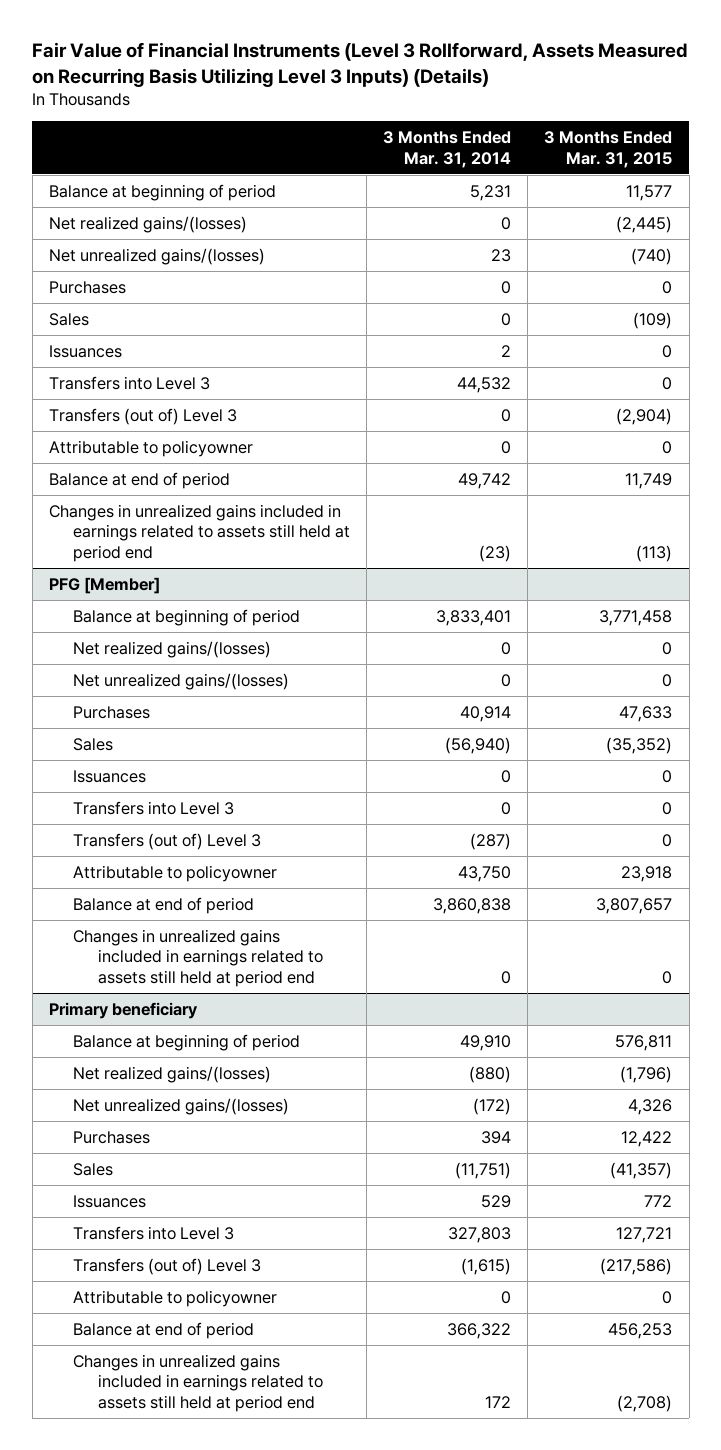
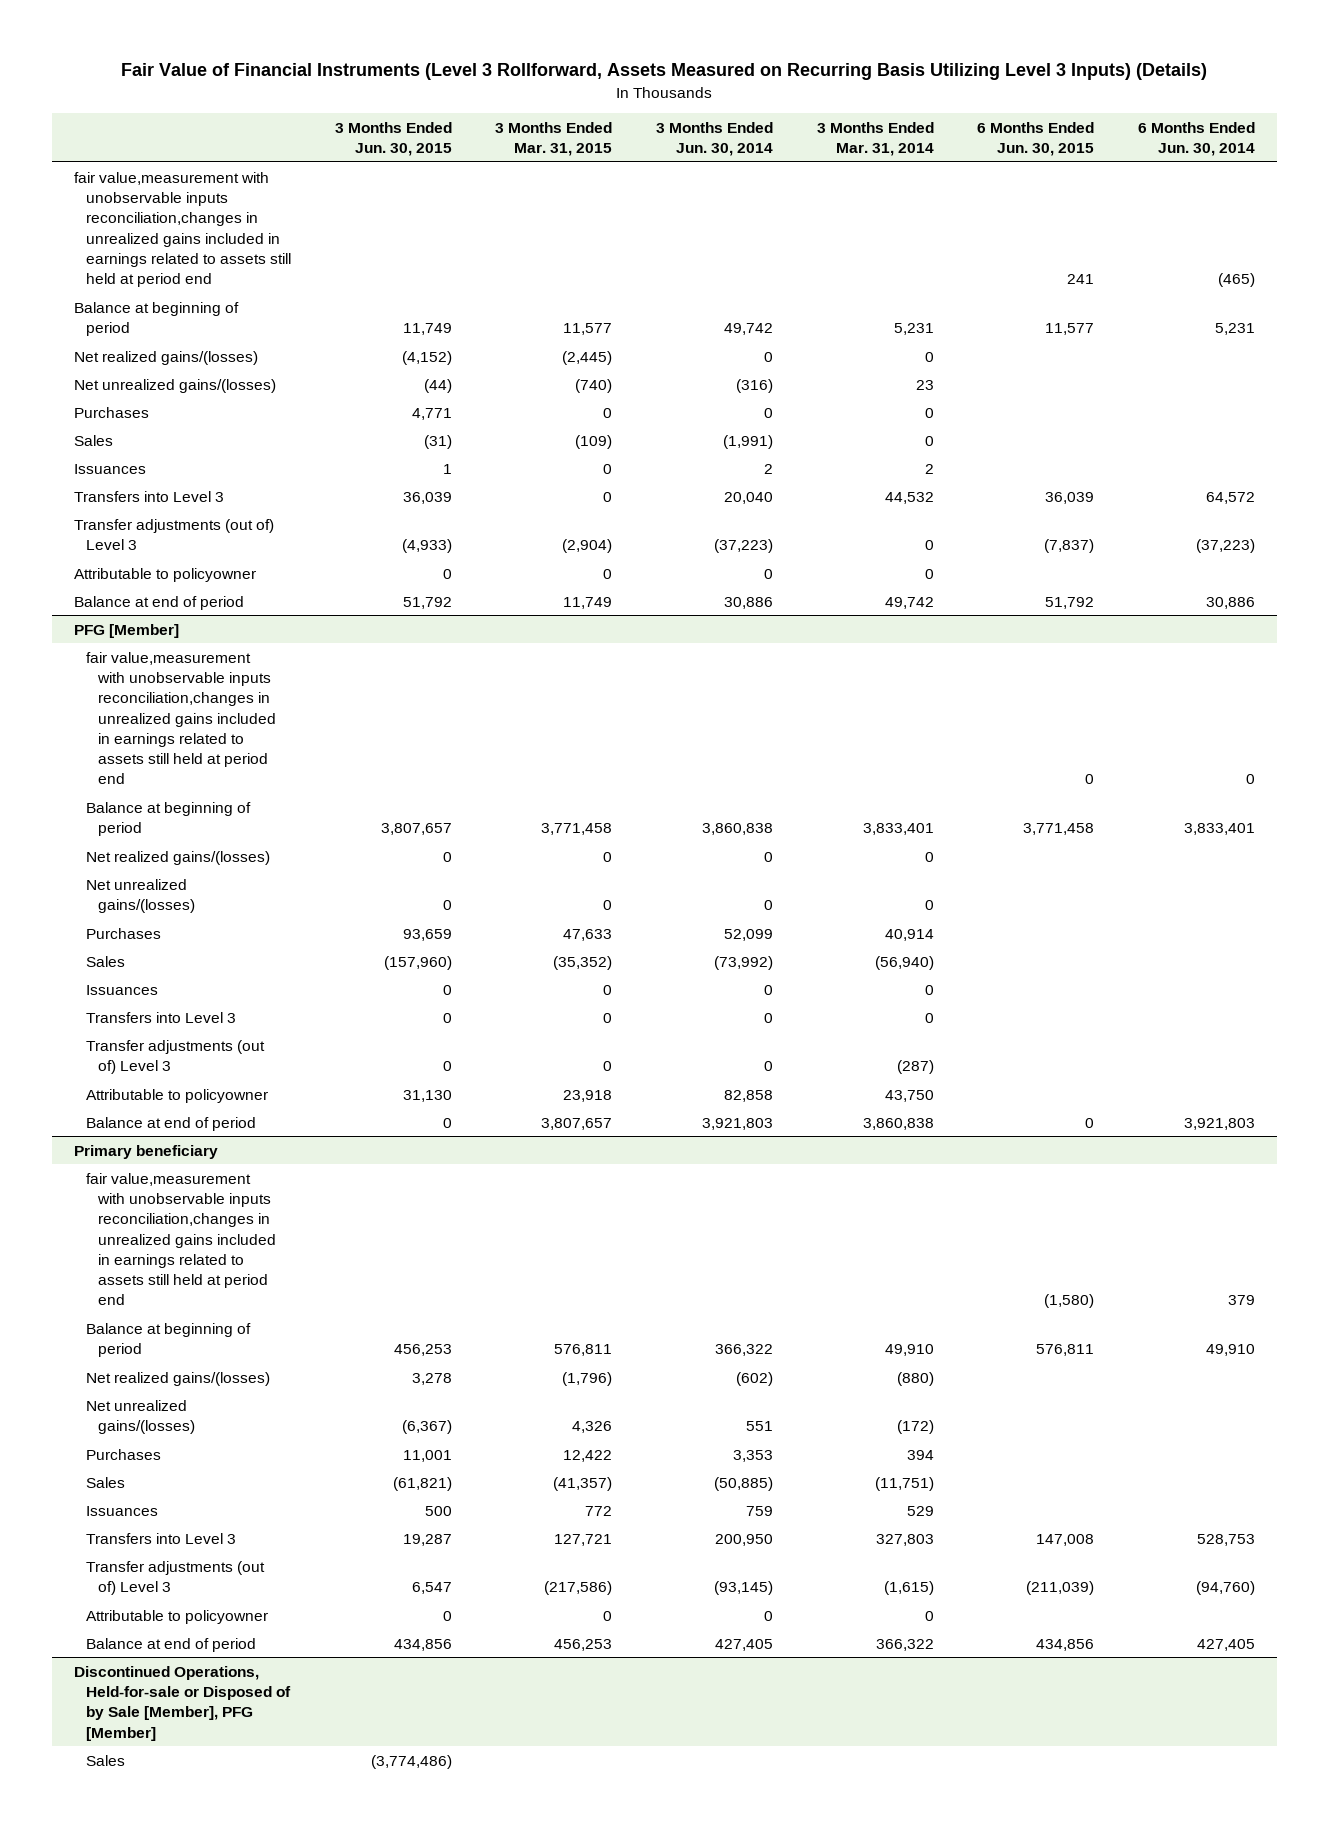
none -> [334,121,452,157] 3 Months Ended Jun. 30, 2015
none -> [656,121,774,157] 3 Months Ended Jun. 30, 2014
none -> [977,121,1095,157] 6 Months Ended Jun. 30, 2015
none -> [1137,121,1255,157] 6 Months Ended Jun. 30, 2014
none -> [73,171,292,288] fair value,measurement with unobservable inputs reconciliation,changes in unrealized gains included in earnings related to assets still held at period end
[48,407,237,425] Transfers (out of) Level 3 -> [73,518,274,550] Transfer adjustments (out of) Level 3
[48,503,351,562] Changes in unrealized gains included in earnings related to assets still held at period end -> none
none -> [86,651,277,785] fair value,measurement with unobservable inputs reconciliation,changes in unrealized gains included in earnings related to assets still held at period end
[73,832,262,850] Transfers (out of) Level 3 -> [86,1039,266,1074] Transfer adjustments (out of) Level 3
[73,928,323,987] Changes in unrealized gains included in earnings related to assets still held at period end -> none
none -> [86,1172,277,1306] fair value,measurement with unobservable inputs reconciliation,changes in unrealized gains included in earnings related to assets still held at period end
[73,1257,262,1275] Transfers (out of) Level 3 -> [86,1560,266,1595] Transfer adjustments (out of) Level 3
[73,1353,323,1412] Changes in unrealized gains included in earnings related to assets still held at period end -> none
none -> [73,1665,292,1741] Discontinued Operations, Held-for-sale or Disposed of by Sale [Member], PFG [Member]
none -> [86,1754,126,1766] Sales

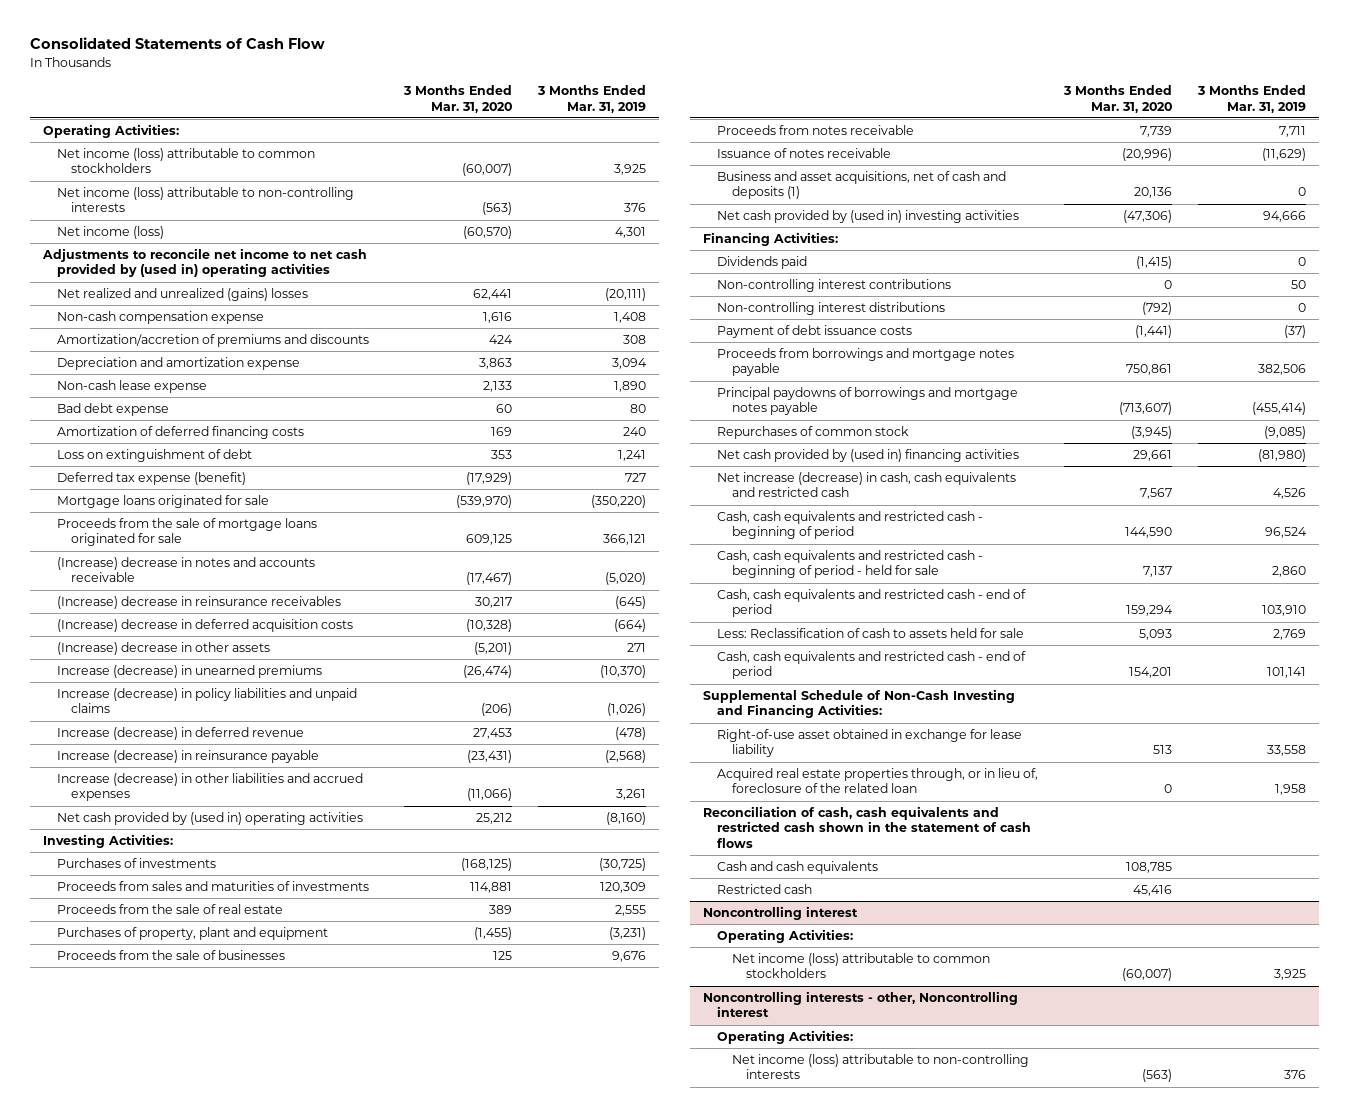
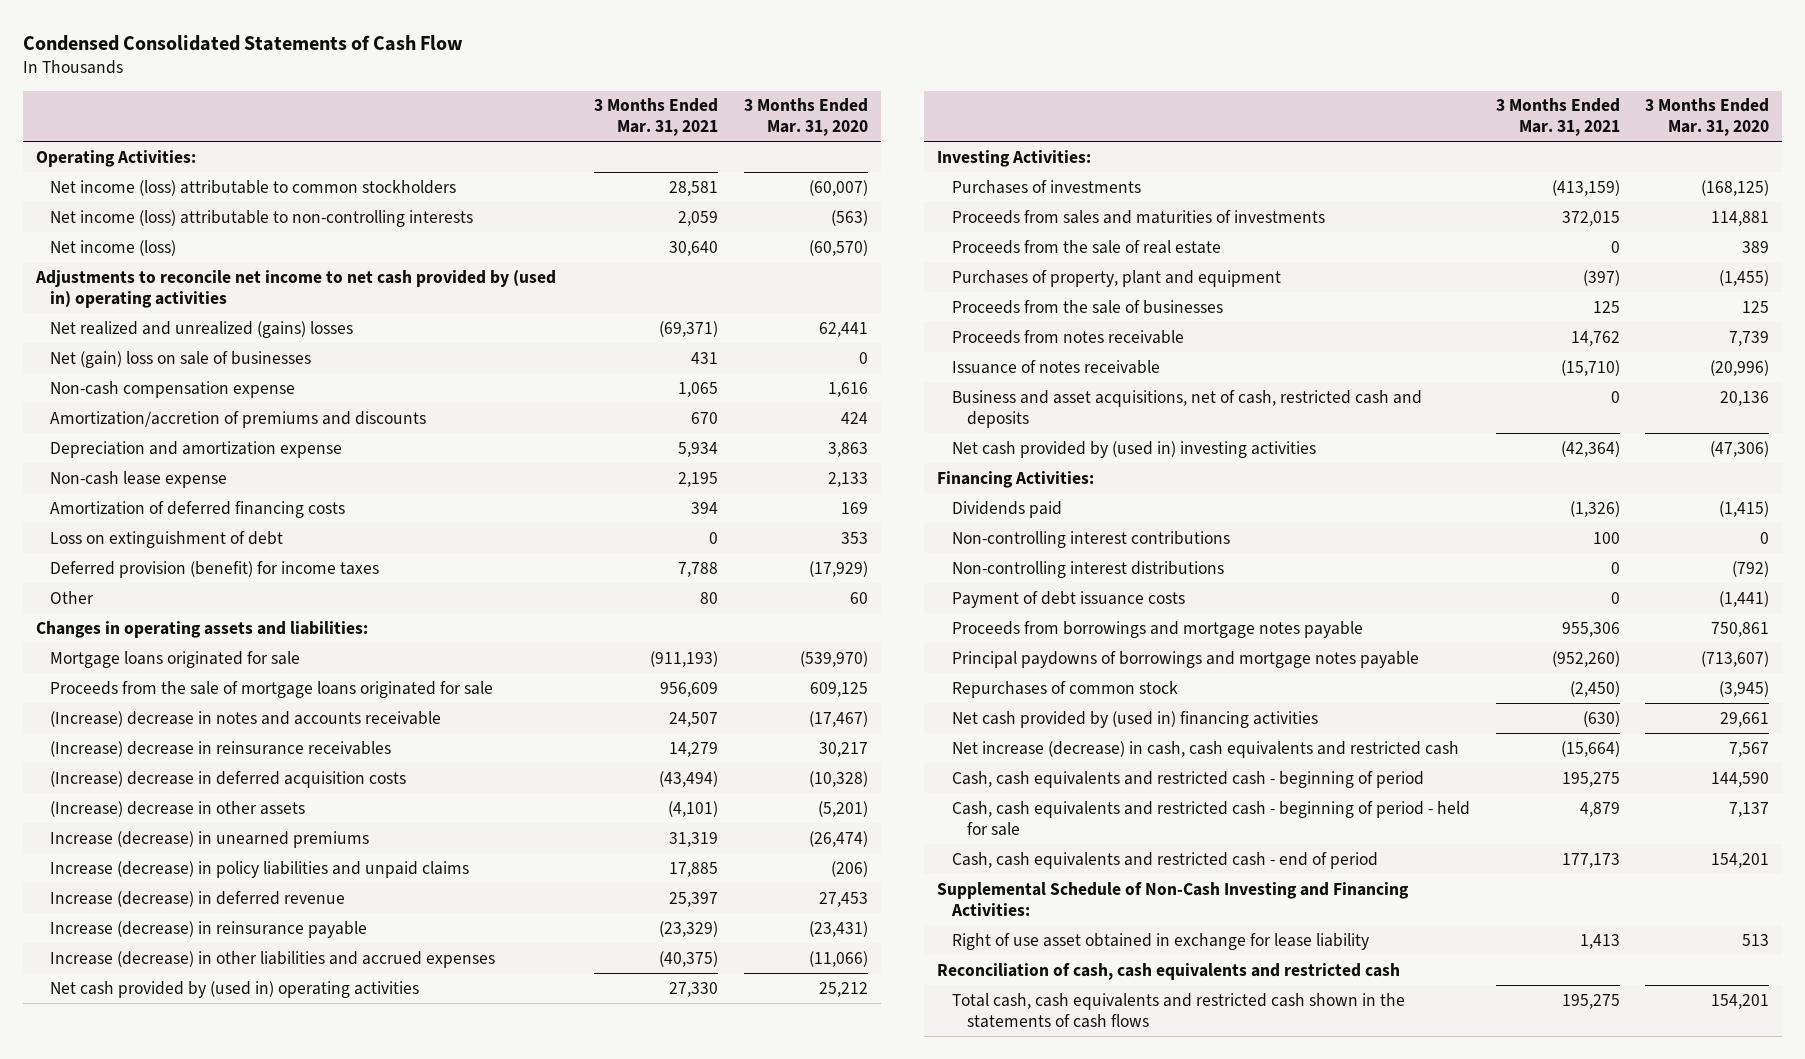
[29,37,325,50] Consolidated Statements of Cash Flow -> [22,34,463,51] Condensed Consolidated Statements of Cash Flow
[536,85,646,113] 3 Months Ended Mar. 31, 2019 -> none
none -> [594,98,719,137] 3 Months Ended Mar. 31, 2021
none -> [50,350,312,368] Net (gain) loss on sale of businesses
[56,403,169,417] Bad debt expense -> none
[56,472,246,486] Deferred tax expense (benefit) -> [50,560,380,578] Deferred provision (benefit) for income taxes
none -> [50,590,95,604] Other
none -> [35,620,368,638] Changes in operating assets and liabilities:
[717,171,1007,200] Business and asset acquisitions, net of cash and deposits (1) -> [951,389,1422,428] Business and asset acquisitions, net of cash, restricted cash and deposits
[717,589,1027,618] Cash, cash equivalents and restricted cash - end of period -> none
[717,628,1025,639] Less: Reclassification of cash to assets held for sale -> none
[717,768,1039,794] Acquired real estate properties through, or in lieu of, foreclosure of the related loan -> none
[717,861,879,875] Cash and cash equivalents -> none
[717,884,813,895] Restricted cash -> none
[703,906,859,921] Noncontrolling interest -> none
[717,929,854,944] Operating Activities: -> none
[731,953,990,979] Net income (loss) attributable to common stockholders -> none
[703,991,1019,1018] Noncontrolling interests - other, Noncontrolling interest -> none
[717,1030,854,1045] Operating Activities: -> none
[731,1054,1029,1080] Net income (loss) attributable to non-controlling interests -> none
[717,729,1023,758] Right-of-use asset obtained in exchange for lease liability -> [951,932,1369,950] Right of use asset obtained in exchange for lease liability
[703,806,1032,848] Reconciliation of cash, cash equivalents and restricted cash shown in the statement of cash flows -> [937,962,1401,980] Reconciliation of cash, cash equivalents and restricted cash
none -> [951,992,1405,1028] Total cash, cash equivalents and restricted cash shown in the statements of cash flows

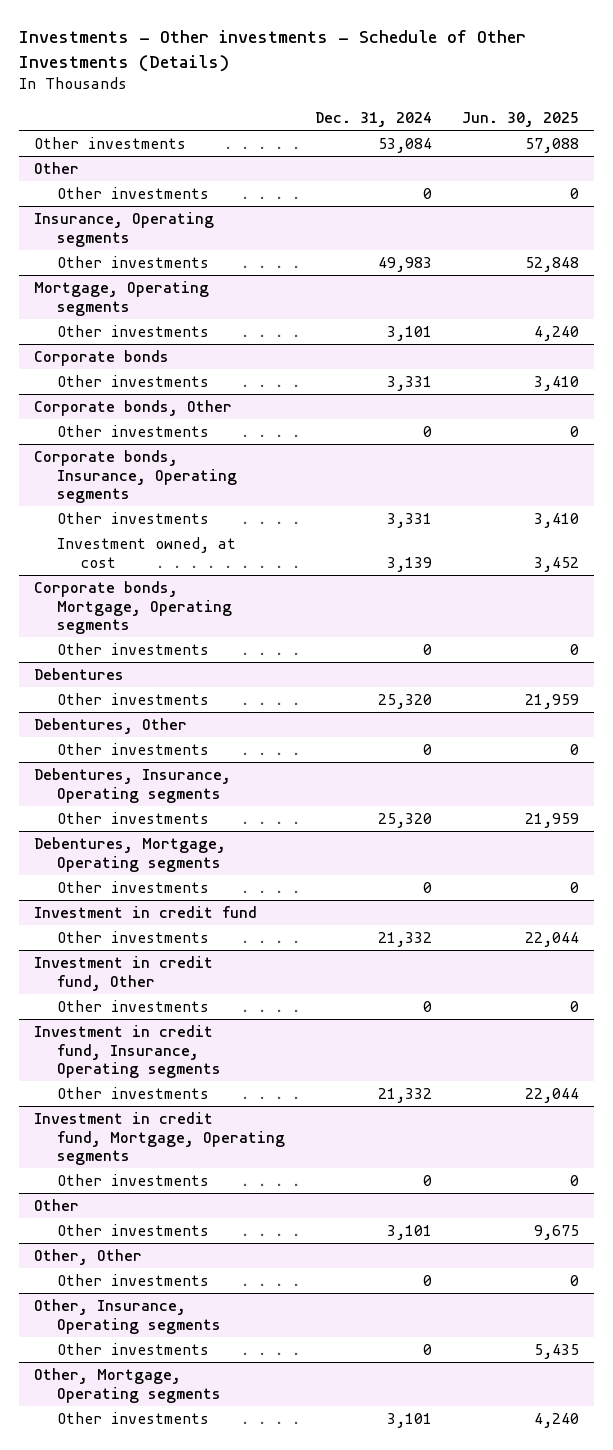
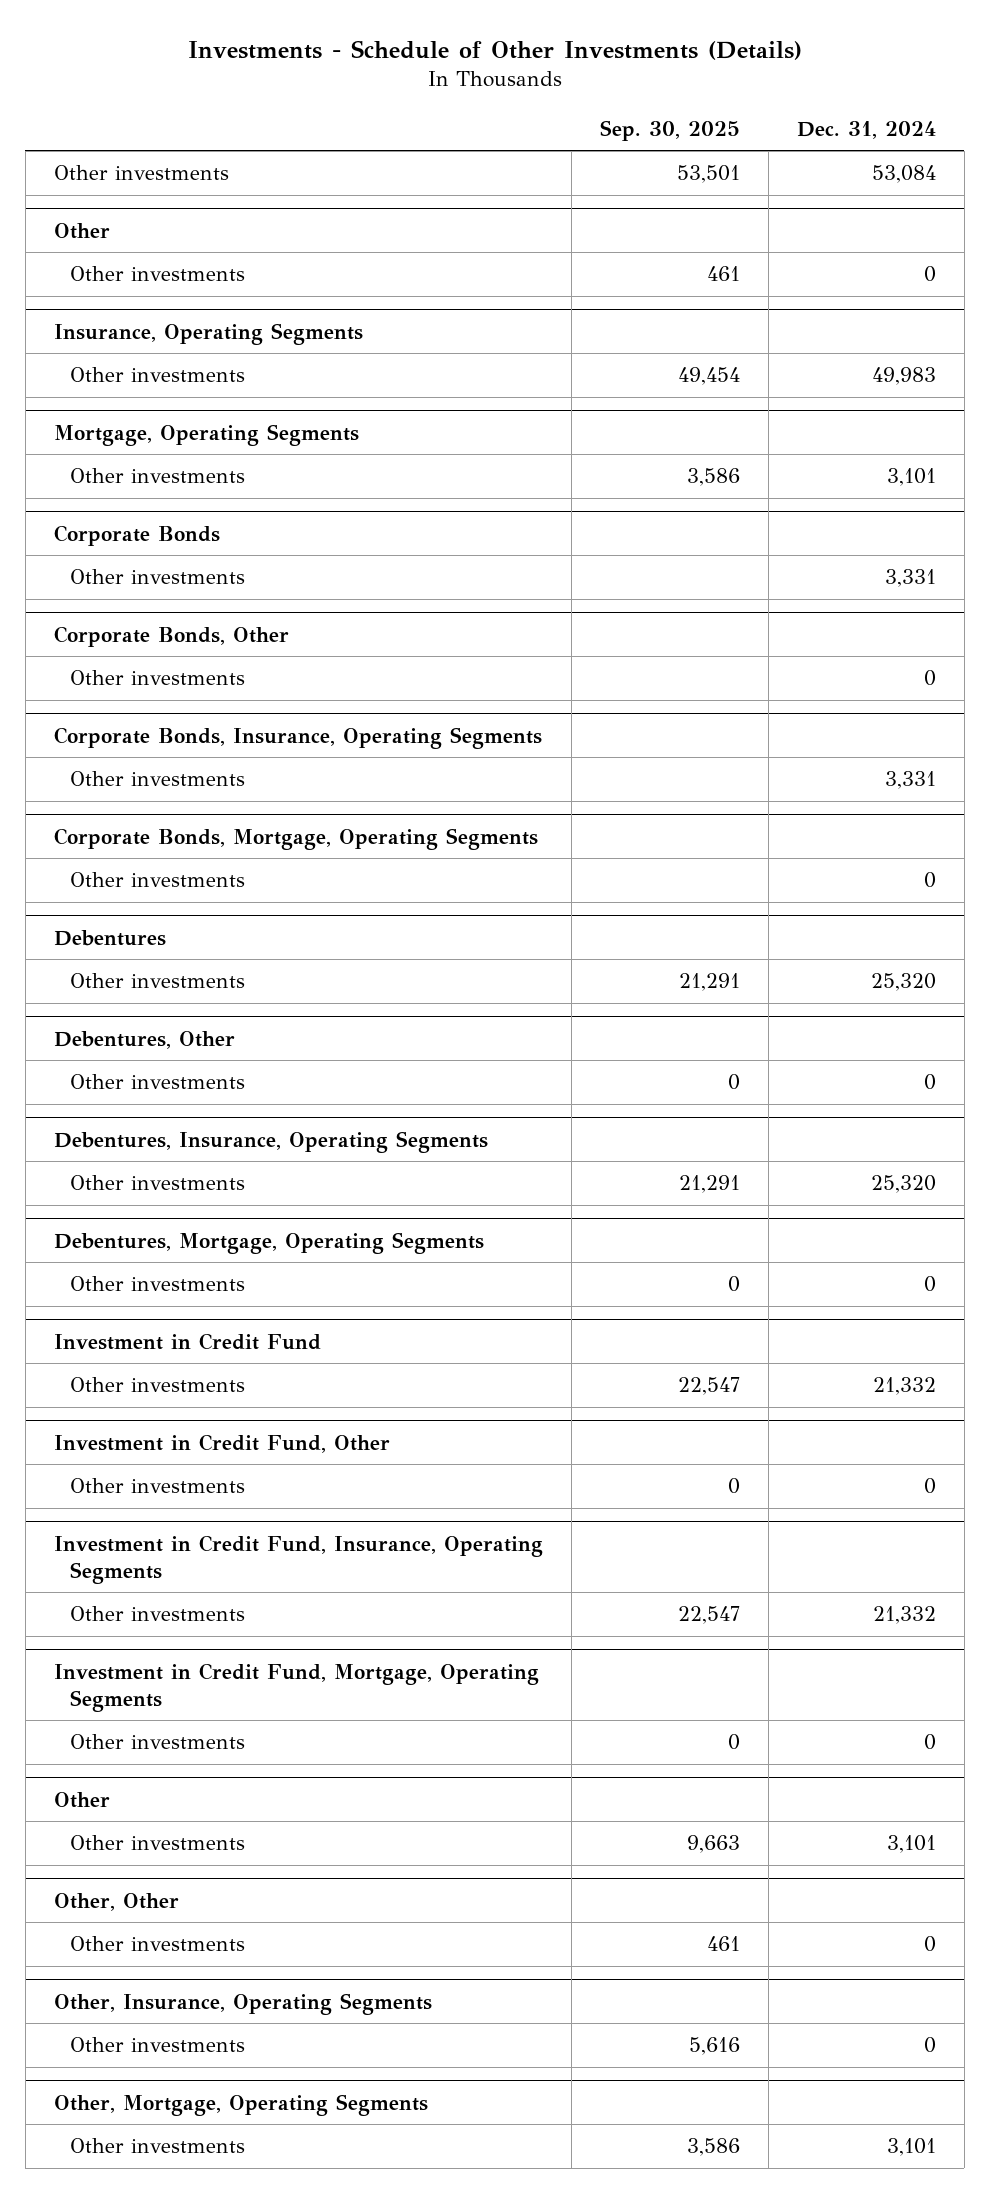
[18,30,526,72] Investments - Other investments - Schedule of Other Investments (Details) -> [187,39,802,60] Investments - Schedule of Other Investments (Details)
[462,112,580,128] Jun. 30, 2025 -> none
none -> [599,119,740,141] Sep. 30, 2025
[33,212,214,247] Insurance, Operating segments -> [53,322,363,345] Insurance, Operating Segments
[33,281,209,316] Mortgage, Operating segments -> [53,423,359,446] Mortgage, Operating Segments
[33,350,169,367] Corporate bonds -> [53,524,220,546] Corporate Bonds
[33,400,232,417] Corporate bonds, Other -> [53,625,289,647] Corporate Bonds, Other
[33,450,238,503] Corporate bonds, Insurance, Operating segments -> [53,726,542,749] Corporate Bonds, Insurance, Operating Segments
[57,537,237,568] Investment owned, at cost -> none
[33,581,233,634] Corporate bonds, Mortgage, Operating segments -> [53,827,538,850] Corporate Bonds, Mortgage, Operating Segments
[33,768,231,803] Debentures, Insurance, Operating segments -> [53,1130,488,1153] Debentures, Insurance, Operating Segments
[33,837,226,872] Debentures, Mortgage, Operating segments -> [53,1231,484,1254] Debentures, Mortgage, Operating Segments
[33,906,257,919] Investment in credit fund -> [53,1332,321,1350] Investment in Credit Fund
[33,956,213,991] Investment in credit fund, Other -> [53,1433,390,1453] Investment in Credit Fund, Other
[33,1025,222,1078] Investment in credit fund, Insurance, Operating segments -> [53,1534,543,1584] Investment in Credit Fund, Insurance, Operating Segments
[33,1112,286,1165] Investment in credit fund, Mortgage, Operating segments -> [53,1662,539,1712] Investment in Credit Fund, Mortgage, Operating Segments
[33,1299,222,1334] Other, Insurance, Operating segments -> [53,1992,432,2015] Other, Insurance, Operating Segments
[33,1368,222,1403] Other, Mortgage, Operating segments -> [53,2093,428,2116] Other, Mortgage, Operating Segments

